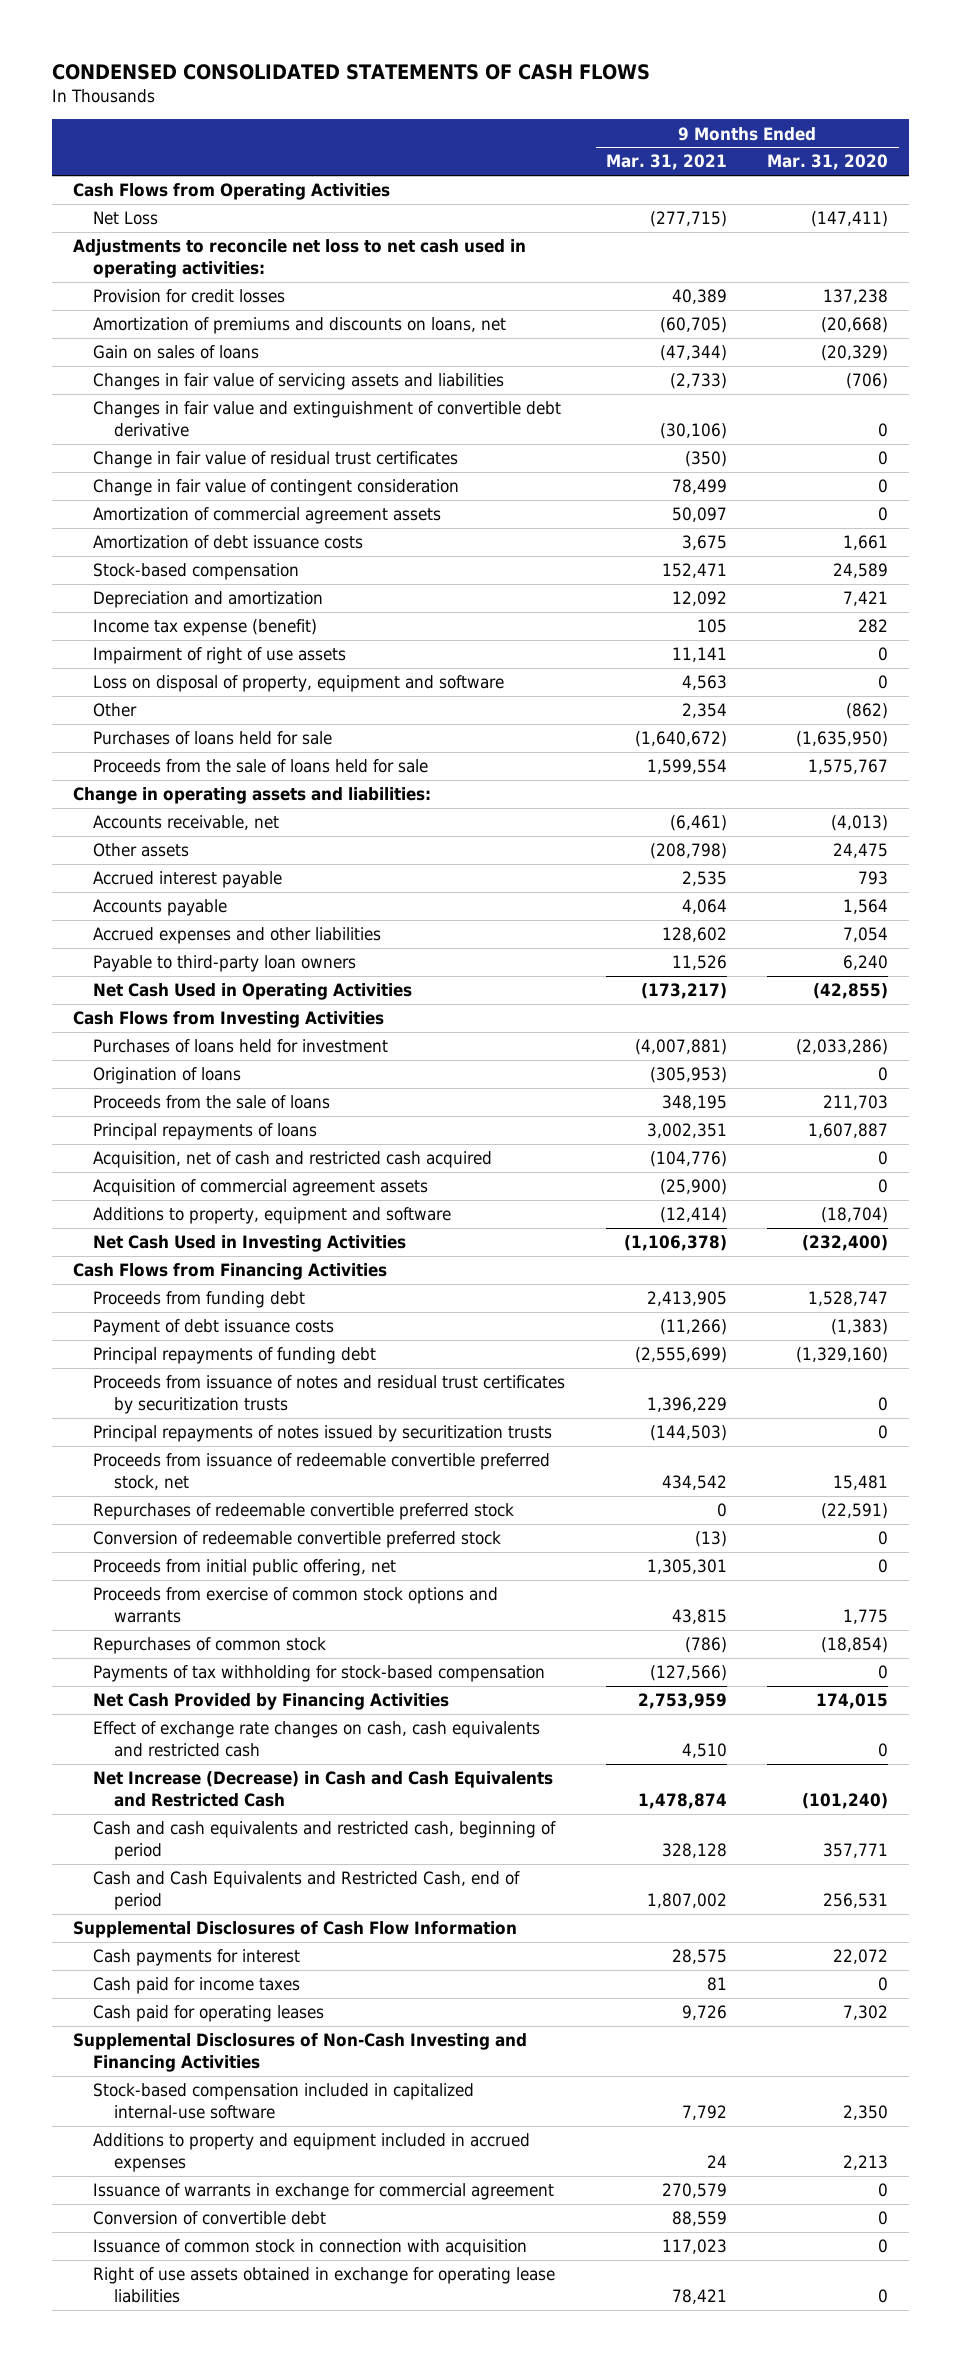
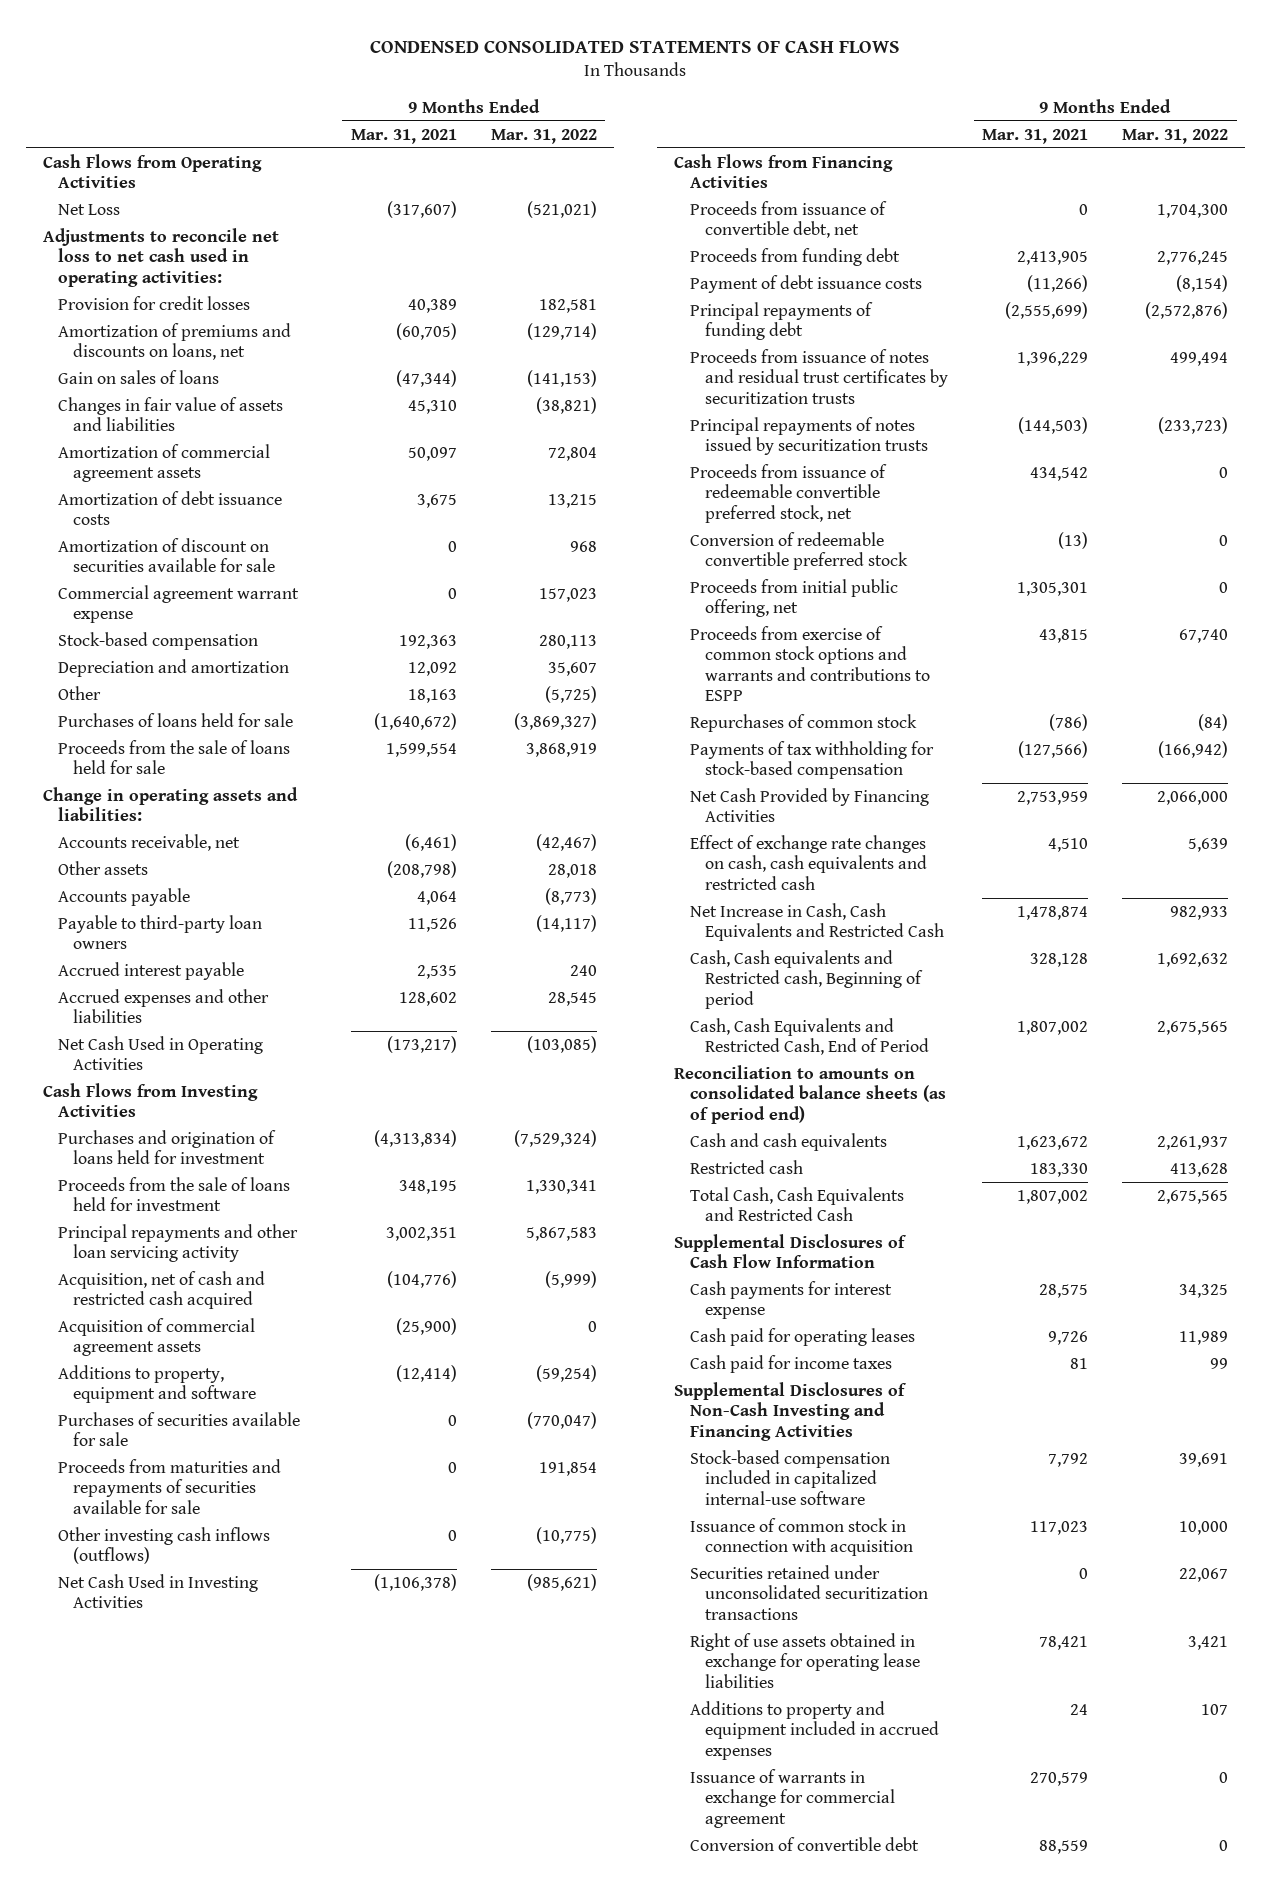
[767,154,889,171] Mar. 31, 2020 -> none
none -> [490,128,597,144] Mar. 31, 2022
[649,211,727,228] (277,715) -> [386,200,457,218] (317,607)
[93,401,562,438] Changes in fair value and extinguishment of convertible debt derivative -> none
[93,451,459,469] Change in fair value of residual trust certificates -> none
[93,479,460,497] Change in fair value of contingent consideration -> none
[93,373,505,391] Changes in fair value of servicing assets and liabilities -> [58,396,284,432] Changes in fair value of assets and liabilities
[669,373,727,390] (2,733) -> [407,399,457,414] 45,310
none -> [58,537,276,573] Amortization of discount on securities available for sale
none -> [58,584,300,624] Commercial agreement warrant expense
[661,563,727,579] 152,471 -> [398,634,457,649] 192,363
[93,619,318,637] Income tax expense (benefit) -> none
[93,647,347,665] Impairment of right of use assets -> none
[93,675,505,693] Loss on disposal of property, equipment and software -> none
[681,703,727,719] 2,354 -> [407,688,457,703] 18,163
[93,871,283,889] Accrued interest payable -> [58,961,245,980] Accrued interest payable
[93,927,382,945] Accrued expenses and other liabilities -> [58,988,270,1024] Accrued expenses and other liabilities
[93,1067,242,1085] Origination of loans -> none
[93,1039,389,1054] Purchases of loans held for investment -> [58,1129,277,1165] Purchases and origination of loans held for investment
[634,1039,727,1056] (4,007,881) -> [373,1129,457,1147] (4,313,834)
[93,1095,331,1110] Proceeds from the sale of loans -> [58,1176,291,1212] Proceeds from the sale of loans held for investment
[93,1123,318,1141] Principal repayments of loans -> [58,1223,299,1263] Principal repayments and other loan servicing activity
none -> [58,1411,301,1447] Purchases of securities available for sale
none -> [58,1458,282,1514] Proceeds from maturities and repayments of securities available for sale
none -> [58,1526,271,1565] Other investing cash inflows (outflows)
none -> [689,200,887,239] Proceeds from issuance of convertible debt, net
[93,1503,515,1521] Repurchases of redeemable convertible preferred stock -> none
[93,1587,499,1624] Proceeds from exercise of common stock options and warrants -> [689,625,931,702] Proceeds from exercise of common stock options and warrants and contributions to ESPP
[93,1771,554,1808] Net Increase (Decrease) in Cash and Cash Equivalents and Restricted Cash -> [689,902,945,942] Net Increase in Cash, Cash Equivalents and Restricted Cash
[93,1821,557,1861] Cash and cash equivalents and restricted cash, beginning of period -> [689,949,924,1009] Cash, Cash equivalents and Restricted cash, Beginning of period
[93,1871,521,1911] Cash and Cash Equivalents and Restricted Cash, end of period -> [689,1017,930,1056] Cash, Cash Equivalents and Restricted Cash, End of Period
none -> [674,1064,946,1124] Reconciliation to amounts on consolidated balance sheets (as of period end)
none -> [689,1132,887,1151] Cash and cash equivalents
none -> [689,1159,803,1174] Restricted cash
none -> [689,1186,904,1222] Total Cash, Cash Equivalents and Restricted Cash
[93,1949,301,1967] Cash payments for interest -> [689,1280,892,1320] Cash payments for interest expense
[93,1977,301,1995] Cash paid for income taxes -> [689,1354,892,1373] Cash paid for income taxes
[93,2239,528,2257] Issuance of common stock in connection with acquisition -> [689,1517,914,1557] Issuance of common stock in connection with acquisition
none -> [689,1564,929,1620] Securities retained under unconsolidated securitization transactions
[93,2267,556,2304] Right of use assets obtained in exchange for operating lease liabilities -> [689,1632,921,1688] Right of use assets obtained in exchange for operating lease liabilities

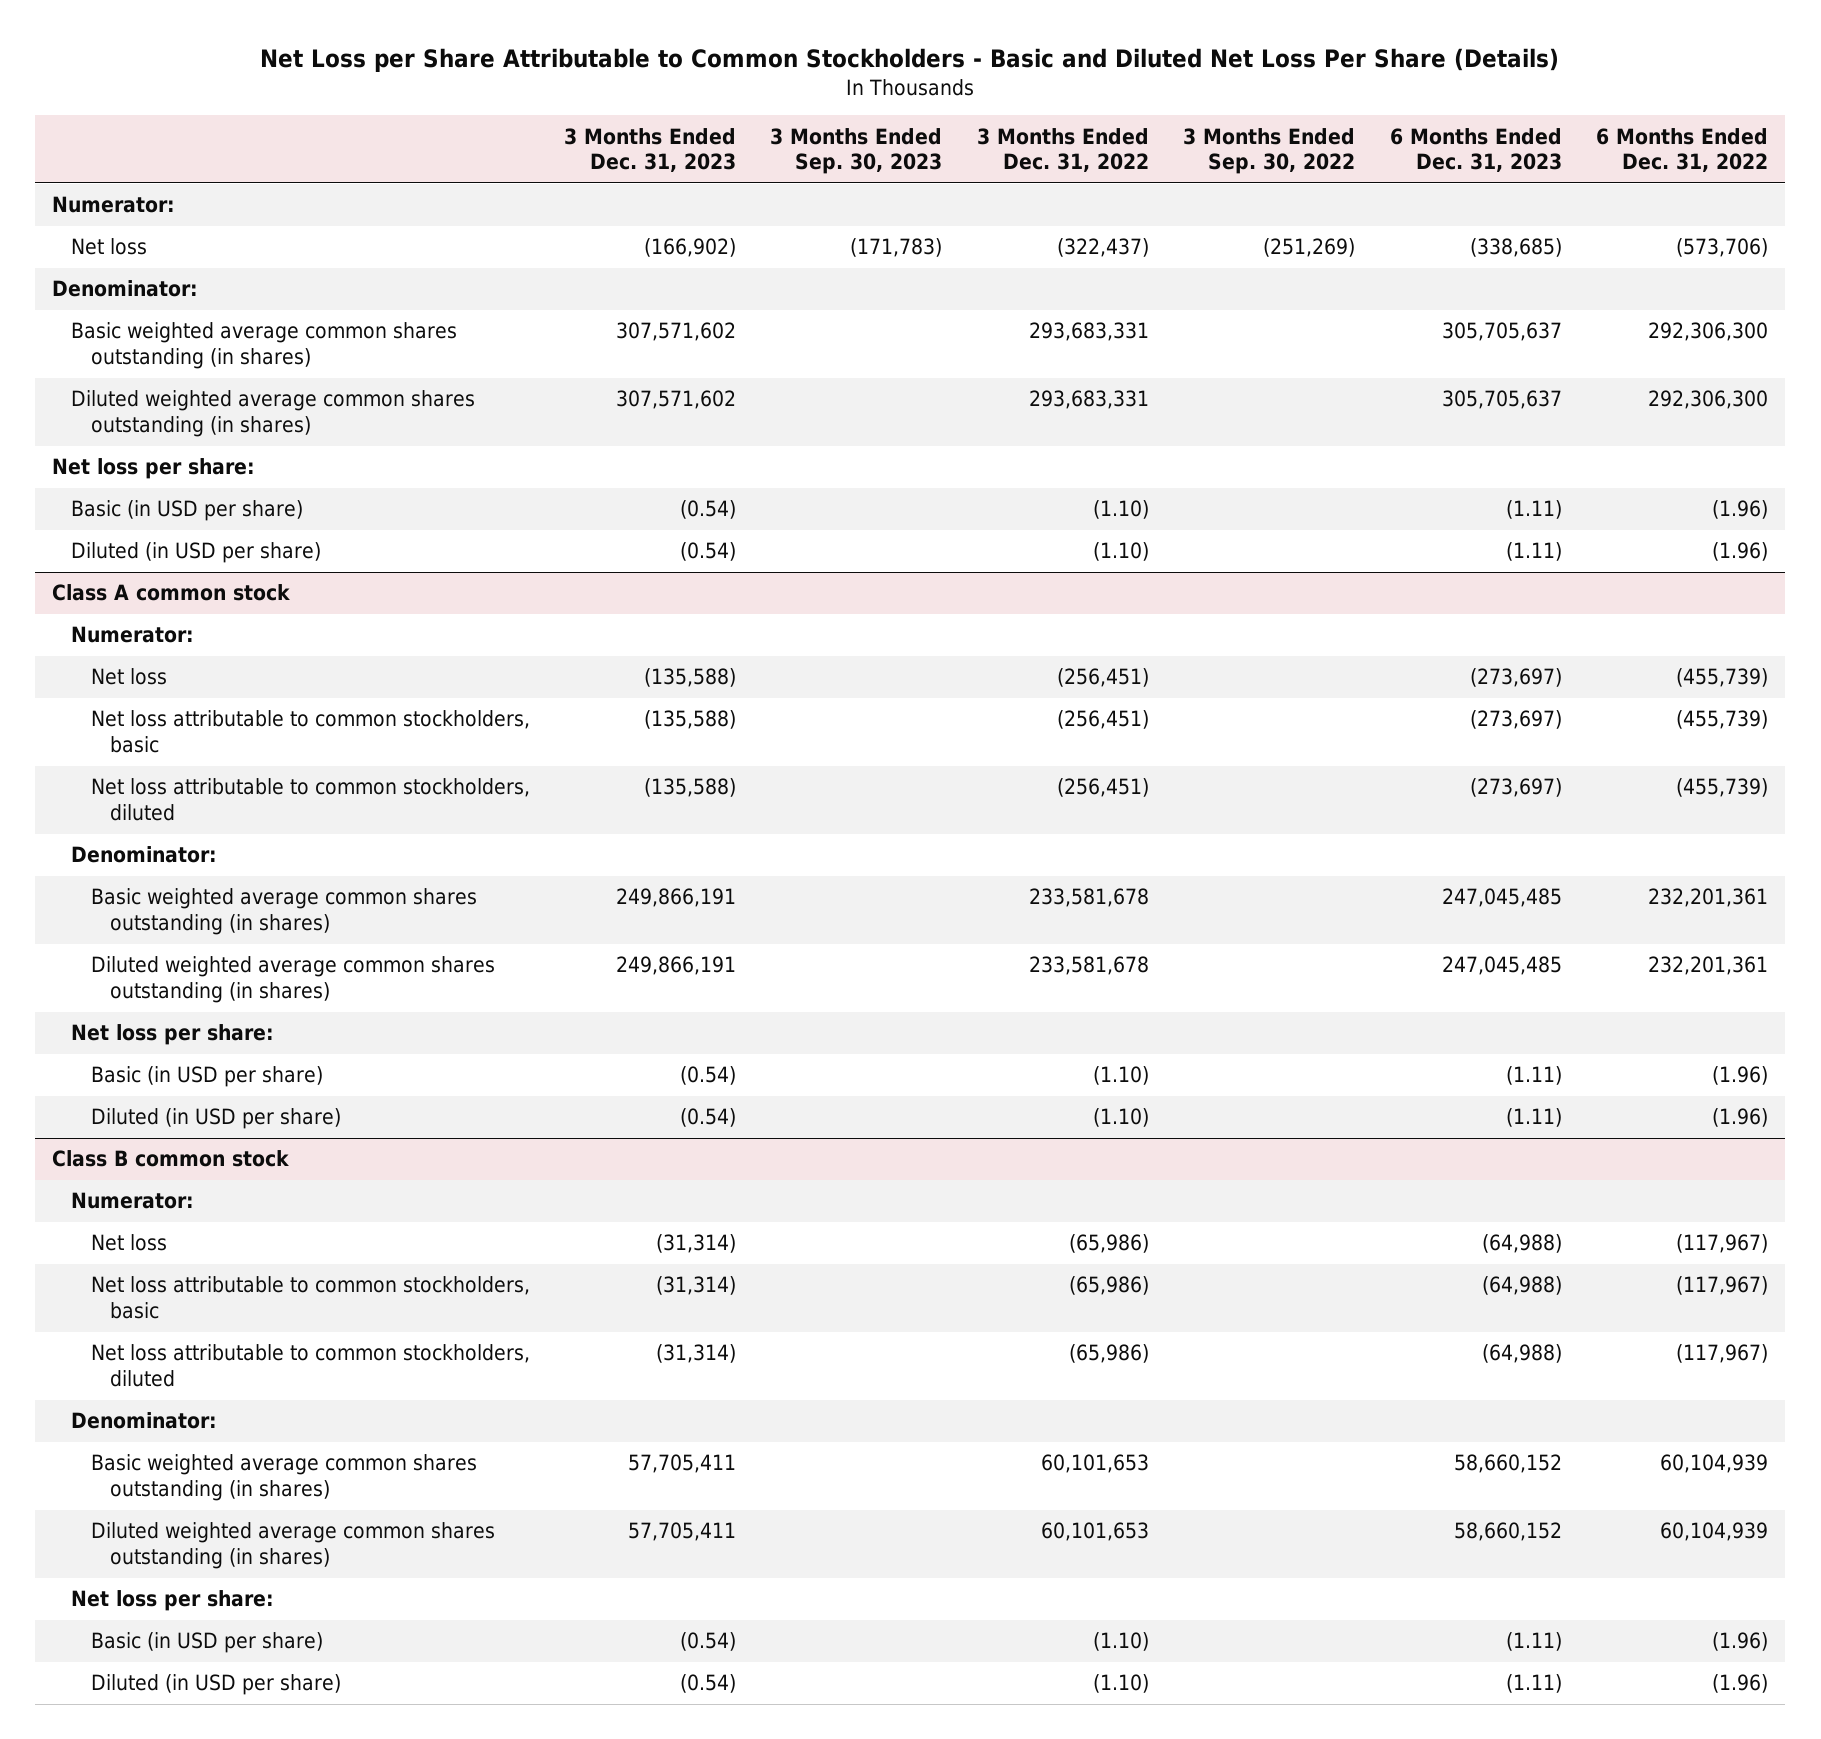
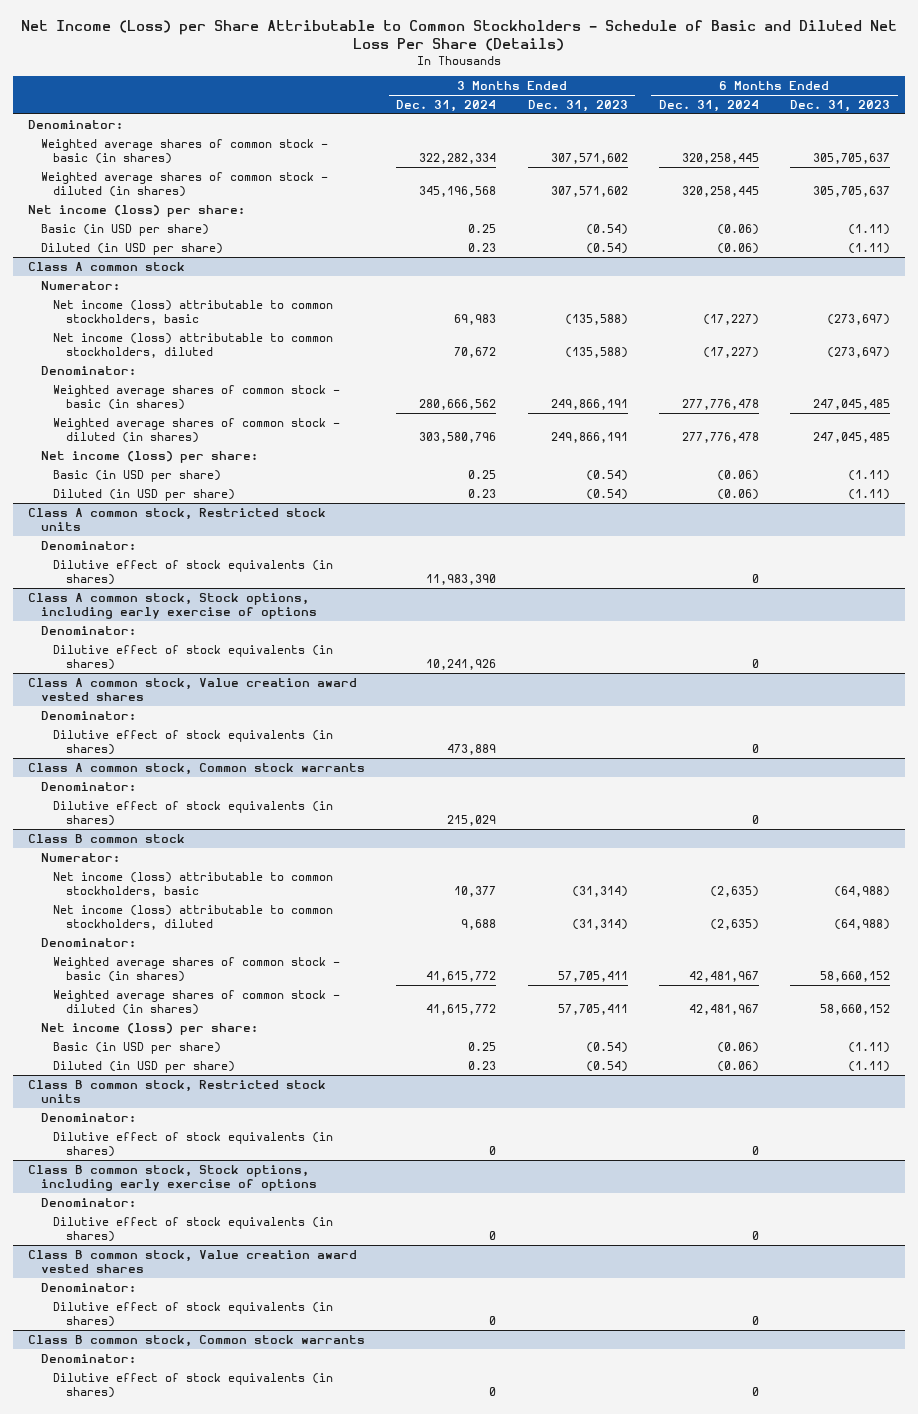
[260,47,1560,72] Net Loss per Share Attributable to Common Stockholders - Basic and Diluted Net Loss Per Share (Details) -> [21,19,898,51] Net Income (Loss) per Share Attributable to Common Stockholders - Schedule of Basic and Diluted Net Loss Per Share (Details)
[770,127,943,175] 3 Months Ended Sep. 30, 2023 -> none
[976,127,1149,173] 3 Months Ended Dec. 31, 2022 -> none
[1183,127,1356,175] 3 Months Ended Sep. 30, 2022 -> none
[1596,127,1769,173] 6 Months Ended Dec. 31, 2022 -> none
none -> [396,99,497,112] Dec. 31, 2024
none -> [658,99,759,112] Dec. 31, 2024
[52,196,176,214] Numerator: -> none
[71,238,148,256] Net loss -> none
[71,322,458,370] Basic weighted average common shares outstanding (in shares) -> [40,138,328,165] Weighted average shares of common stock - basic (in shares)
[71,390,476,438] Diluted weighted average common shares outstanding (in shares) -> [40,171,328,198] Weighted average shares of common stock - diluted (in shares)
[52,458,256,480] Net loss per share: -> [28,204,246,217] Net income (loss) per share:
[90,668,167,686] Net loss -> none
[90,710,530,754] Net loss attributable to common stockholders, basic -> [53,299,334,326] Net income (loss) attributable to common stockholders, basic
[90,778,530,822] Net loss attributable to common stockholders, diluted -> [53,332,334,359] Net income (loss) attributable to common stockholders, diluted
[90,888,477,936] Basic weighted average common shares outstanding (in shares) -> [53,384,341,411] Weighted average shares of common stock - basic (in shares)
[90,956,495,1004] Diluted weighted average common shares outstanding (in shares) -> [53,417,341,444] Weighted average shares of common stock - diluted (in shares)
[71,1024,275,1046] Net loss per share: -> [40,450,258,463] Net income (loss) per share:
none -> [28,507,327,532] Class A common stock, Restricted stock units
none -> [40,540,136,550] Denominator:
none -> [53,559,334,586] Dilutive effect of stock equivalents (in shares)
none -> [28,592,317,620] Class A common stock, Stock options, including early exercise of options
none -> [40,625,136,635] Denominator:
none -> [53,644,334,671] Dilutive effect of stock equivalents (in shares)
none -> [28,677,358,702] Class A common stock, Value creation award vested shares
none -> [40,710,136,720] Denominator:
none -> [53,729,334,756] Dilutive effect of stock equivalents (in shares)
none -> [28,762,366,775] Class A common stock, Common stock warrants
none -> [40,781,136,791] Denominator:
none -> [53,800,334,827] Dilutive effect of stock equivalents (in shares)
[90,1234,167,1252] Net loss -> none
[90,1276,530,1320] Net loss attributable to common stockholders, basic -> [53,871,334,898] Net income (loss) attributable to common stockholders, basic
[90,1344,530,1388] Net loss attributable to common stockholders, diluted -> [53,904,334,931] Net income (loss) attributable to common stockholders, diluted
[90,1454,477,1502] Basic weighted average common shares outstanding (in shares) -> [53,956,341,983] Weighted average shares of common stock - basic (in shares)
[90,1522,495,1570] Diluted weighted average common shares outstanding (in shares) -> [53,989,341,1016] Weighted average shares of common stock - diluted (in shares)
[71,1590,275,1612] Net loss per share: -> [40,1022,258,1035] Net income (loss) per share:
none -> [28,1079,327,1104] Class B common stock, Restricted stock units
none -> [40,1112,136,1122] Denominator:
none -> [53,1131,334,1158] Dilutive effect of stock equivalents (in shares)
none -> [28,1164,317,1192] Class B common stock, Stock options, including early exercise of options
none -> [40,1197,136,1207] Denominator:
none -> [53,1216,334,1243] Dilutive effect of stock equivalents (in shares)
none -> [28,1249,358,1274] Class B common stock, Value creation award vested shares
none -> [40,1282,136,1292] Denominator:
none -> [53,1301,334,1328] Dilutive effect of stock equivalents (in shares)
none -> [28,1334,366,1347] Class B common stock, Common stock warrants
none -> [40,1353,136,1363] Denominator:
none -> [53,1372,334,1399] Dilutive effect of stock equivalents (in shares)

